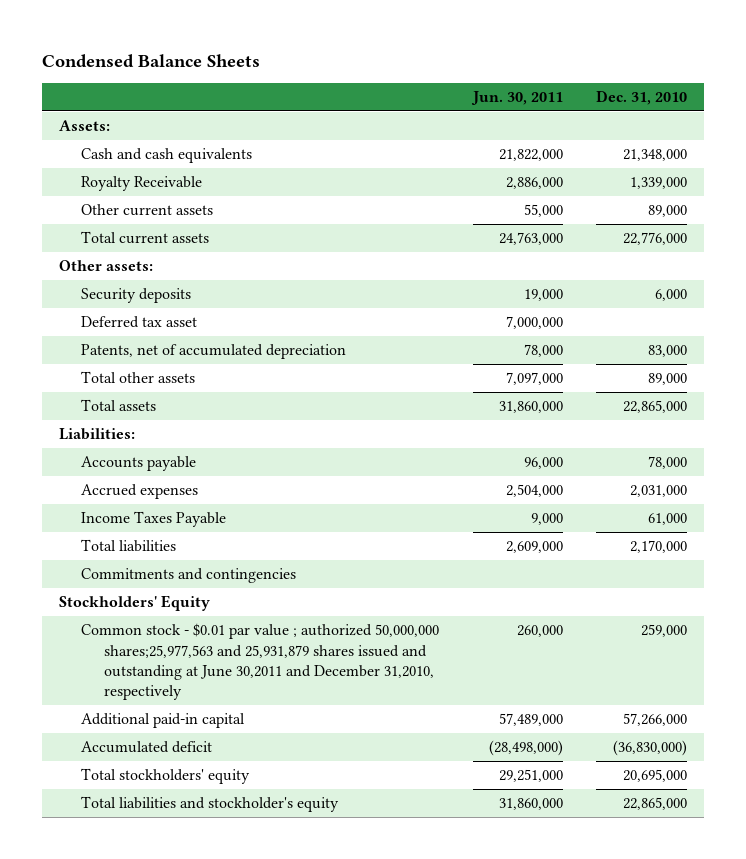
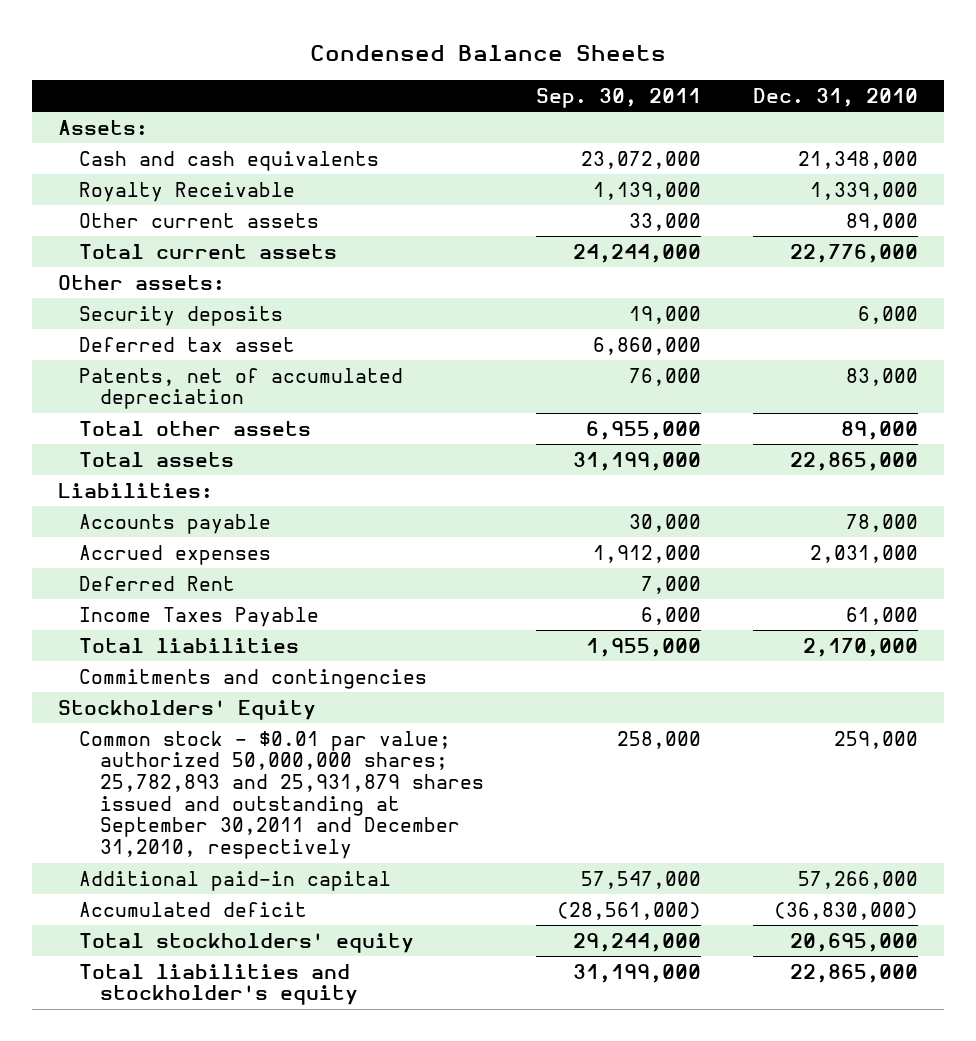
[470,90,563,105] Jun. 30, 2011 -> none
none -> [535,87,701,108] Sep. 30, 2011
none -> [78,575,235,591] Deferred Rent
[81,623,440,701] Common stock - $0.01 par value ; authorized 50,000,000 shares;25,977,563 and 25,931,879 shares issued and outstanding at June 30,2011 and December 31,2010, respectively -> [78,730,484,859] Common stock - $0.01 par value; authorized 50,000,000 shares; 25,782,893 and 25,931,879 shares issued and outstanding at September 30,2011 and December 31,2010, respectively

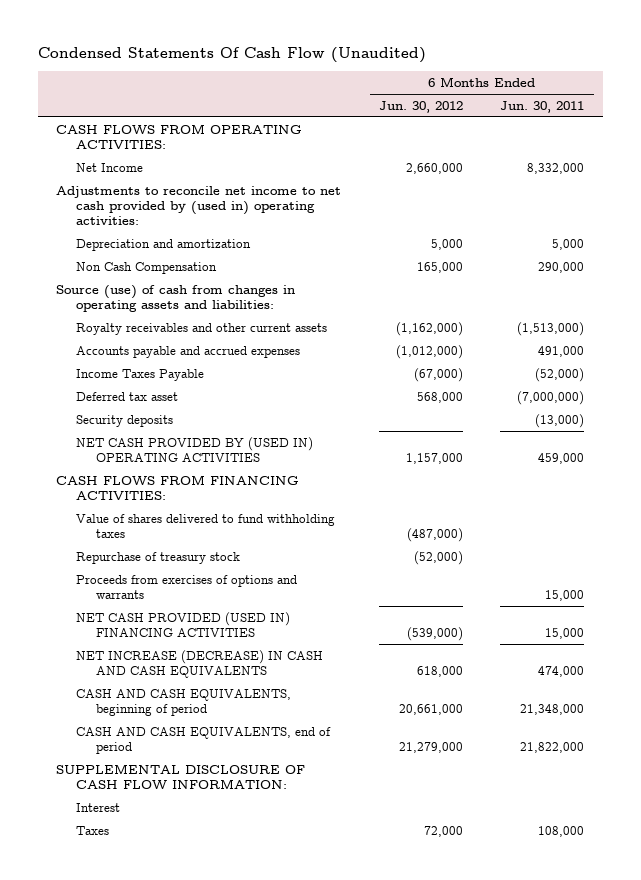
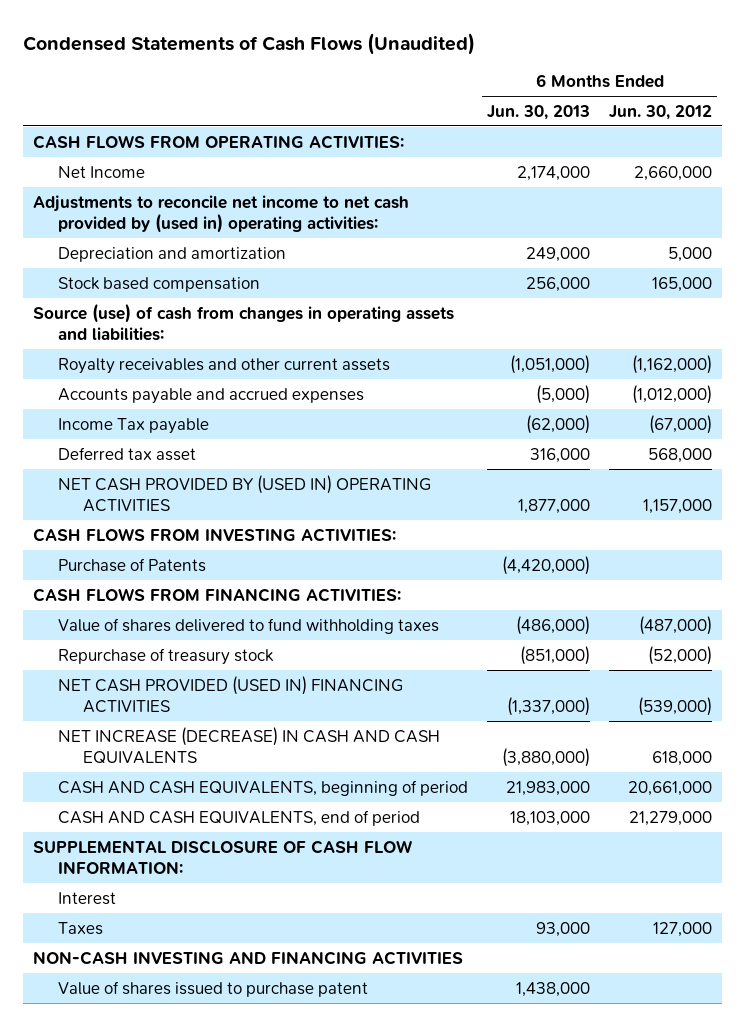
[37,47,426,64] Condensed Statements Of Cash Flow (Unaudited) -> [23,32,476,55] Condensed Statements of Cash Flows (Unaudited)
[500,101,585,114] Jun. 30, 2011 -> none
none -> [487,104,591,120] Jun. 30, 2013
[76,261,218,274] Non Cash Compensation -> [57,276,260,292] Stock based compensation
[76,368,205,381] Income Taxes Payable -> [57,417,209,434] Income Tax payable
[76,414,174,427] Security deposits -> none
none -> [32,527,396,542] CASH FLOWS FROM INVESTING ACTIVITIES:
none -> [57,557,206,572] Purchase of Patents
[76,574,298,600] Proceeds from exercises of options and warrants -> none
[423,825,463,837] 72,000 -> [653,921,713,937] 127,000
none -> [32,950,463,965] NON-CASH INVESTING AND FINANCING ACTIVITIES
none -> [57,980,368,997] Value of shares issued to purchase patent

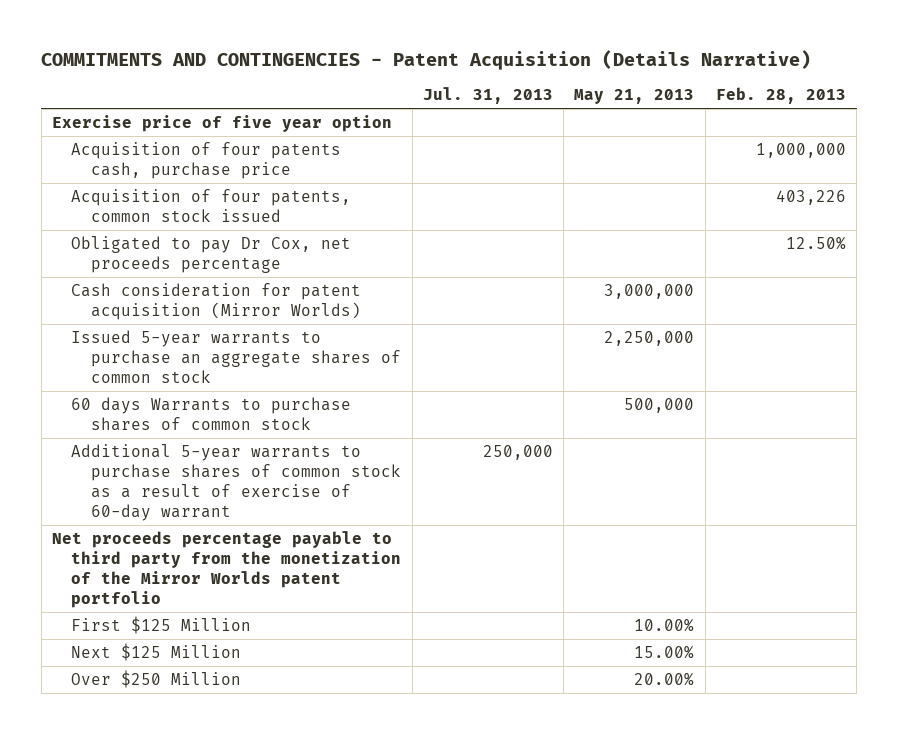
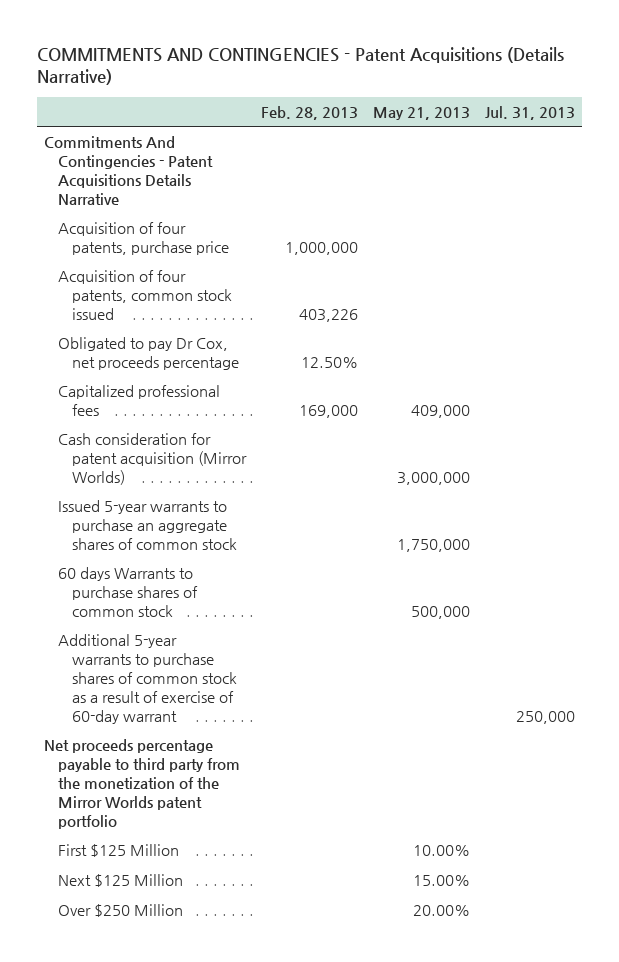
[41,49,812,70] COMMITMENTS AND CONTINGENCIES - Patent Acquisition (Details Narrative) -> [36,46,564,86] COMMITMENTS AND CONTINGENCIES - Patent Acquisitions (Details Narrative)
[52,115,393,133] Exercise price of five year option -> none
none -> [44,135,214,205] Commitments And Contingencies - Patent Acquisitions Details Narrative
[71,142,342,180] Acquisition of four patents cash, purchase price -> [58,221,230,255] Acquisition of four patents, purchase price
none -> [58,384,221,416] Capitalized professional fees
[604,331,695,347] 2,250,000 -> [396,538,470,552] 1,750,000

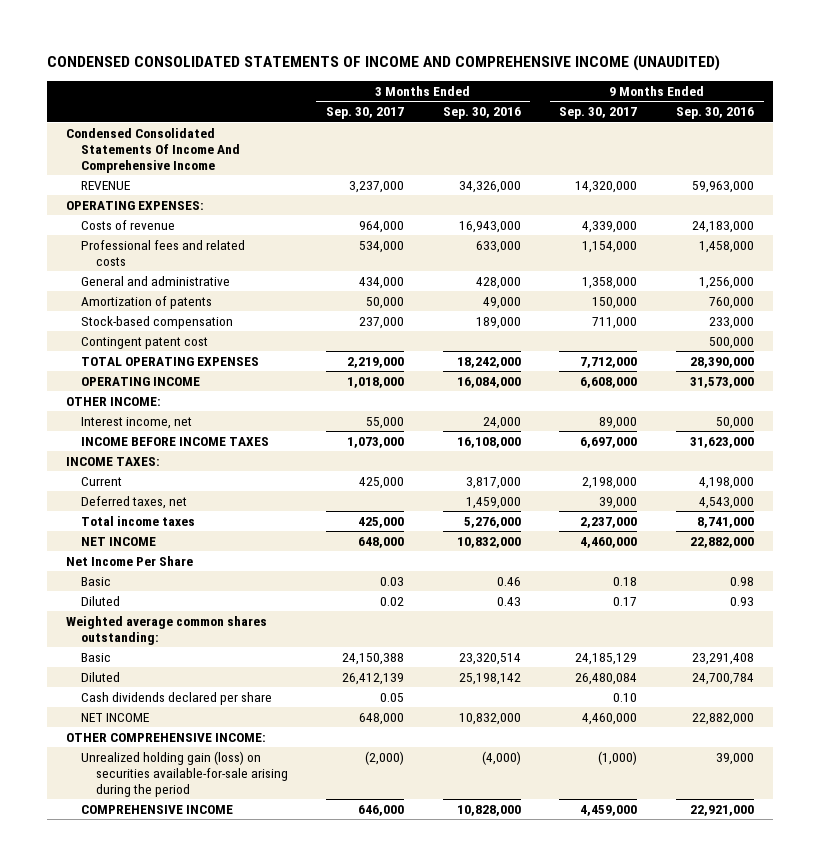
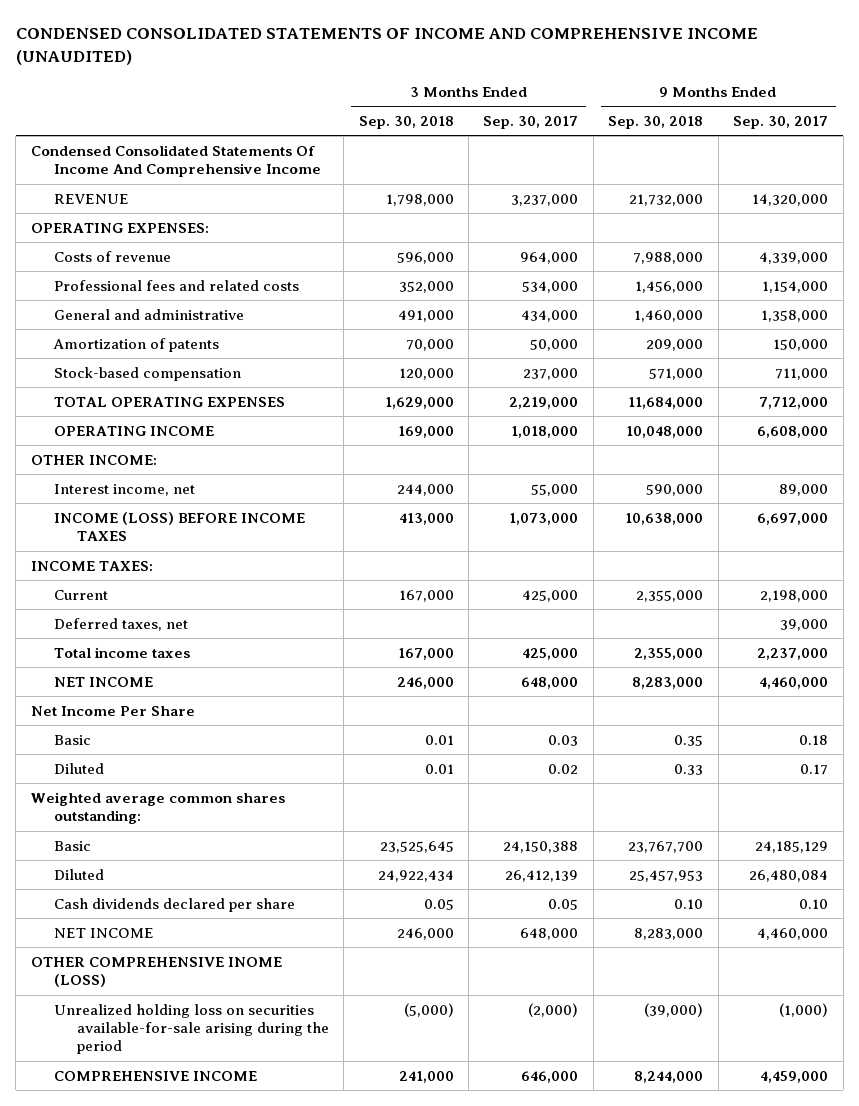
[442,107,521,120] Sep. 30, 2016 -> none
[675,107,754,120] Sep. 30, 2016 -> none
none -> [358,115,454,129] Sep. 30, 2018
none -> [608,115,704,129] Sep. 30, 2018
[80,336,208,349] Contingent patent cost -> none
[80,436,269,446] INCOME BEFORE INCOME TAXES -> [53,511,305,542] INCOME (LOSS) BEFORE INCOME TAXES
[65,732,266,742] OTHER COMPREHENSIVE INCOME: -> [30,956,282,988] OTHER COMPREHENSIVE INOME (LOSS)
[80,750,288,797] Unrealized holding gain (loss) on securities available-for-sale arising during the period -> [53,1003,329,1055] Unrealized holding loss on securities available-for-sale arising during the period

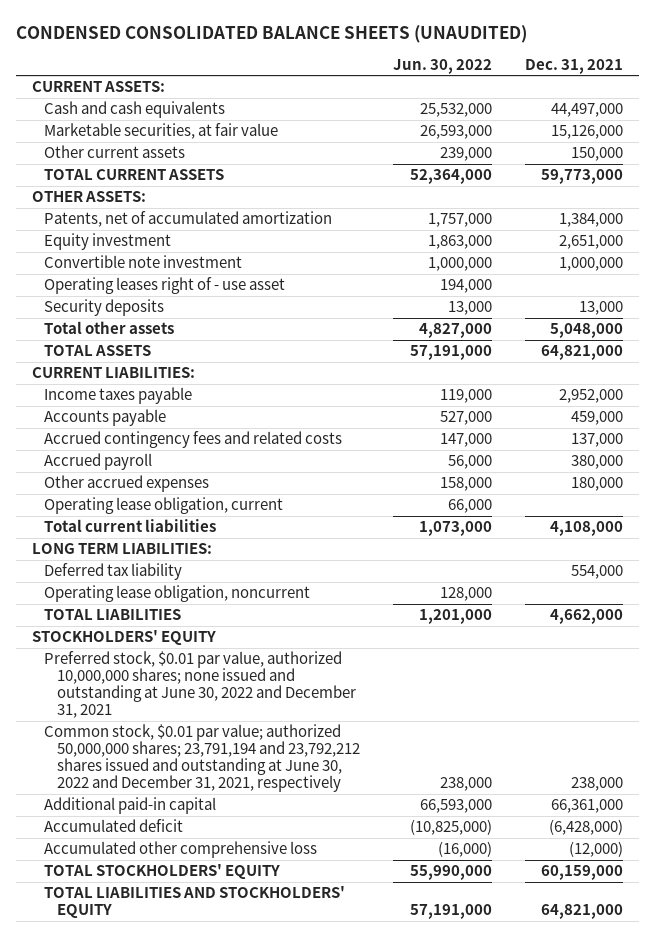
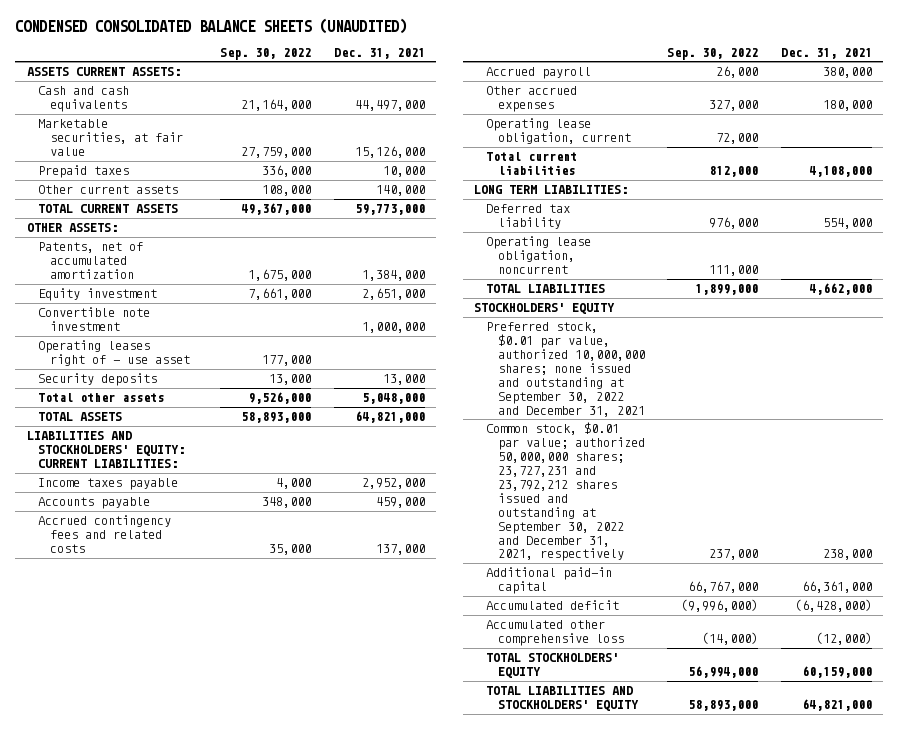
[392,58,492,74] Jun. 30, 2022 -> none
none -> [219,48,311,61] Sep. 30, 2022
[32,81,166,93] CURRENT ASSETS: -> [26,67,181,77] ASSETS CURRENT ASSETS:
none -> [38,165,130,179] Prepaid taxes
[570,147,623,162] 150,000 -> [375,185,425,197] 140,000
[32,367,196,379] CURRENT LIABILITIES: -> [26,431,186,469] LIABILITIES AND STOCKHOLDERS' EQUITY: CURRENT LIABILITIES:
[44,651,356,719] Preferred stock, $0.01 par value, authorized 10,000,000 shares; none issued and outstanding at June 30, 2022 and December 31, 2021 -> [485,322,645,417] Preferred stock, $0.01 par value, authorized 10,000,000 shares; none issued and outstanding at September 30, 2022 and December 31, 2021
[44,724,360,793] Common stock, $0.01 par value; authorized 50,000,000 shares; 23,791,194 and 23,792,212 shares issued and outstanding at June 30, 2022 and December 31, 2021, respectively -> [485,422,645,562] Common stock, $0.01 par value; authorized 50,000,000 shares; 23,727,231 and 23,792,212 shares issued and outstanding at September 30, 2022 and December 31, 2021, respectively

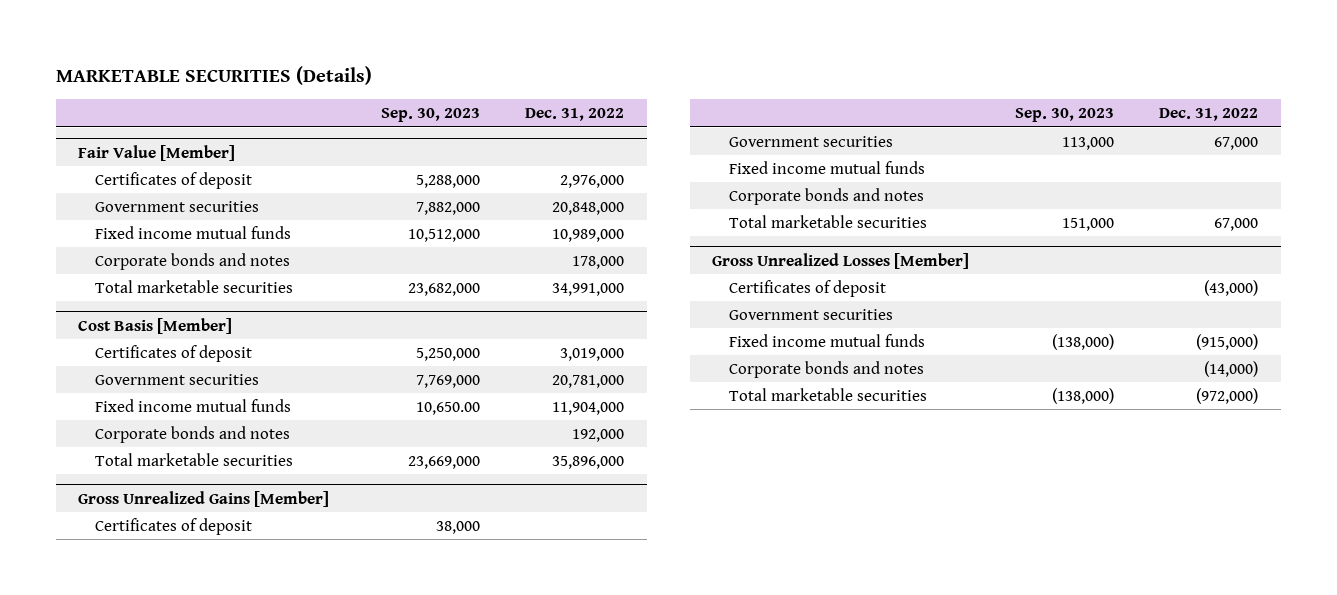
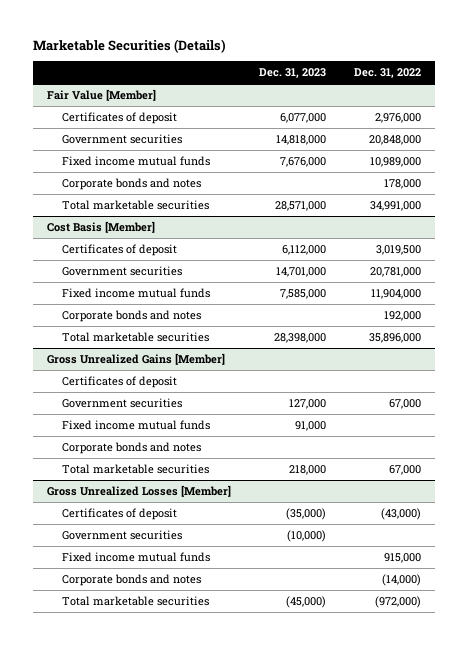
[55,66,372,86] MARKETABLE SECURITIES (Details) -> [32,39,226,54] Marketable Securities (Details)
[380,108,480,123] Sep. 30, 2023 -> none
none -> [258,68,326,79] Dec. 31, 2023
[560,348,625,362] 3,019,000 -> [375,244,421,255] 3,019,500
[1196,334,1259,351] (915,000) -> [383,552,421,563] 915,000

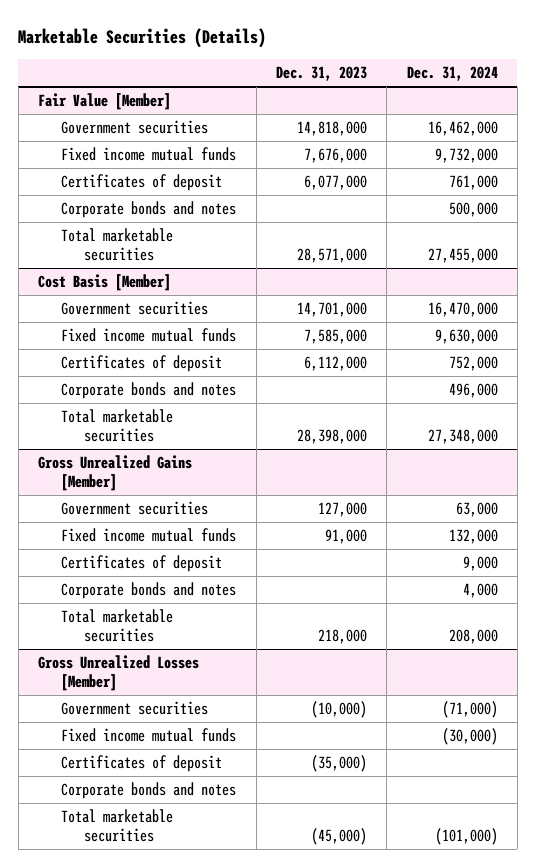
[353,68,421,79] Dec. 31, 2022 -> none
none -> [406,66,498,82] Dec. 31, 2024
[62,111,178,124] Certificates of deposit -> [61,174,223,192] Certificates of deposit
[62,243,178,256] Certificates of deposit -> [61,355,223,373] Certificates of deposit
[62,375,178,388] Certificates of deposit -> [61,555,223,573] Certificates of deposit
[62,507,178,520] Certificates of deposit -> [61,755,223,773] Certificates of deposit

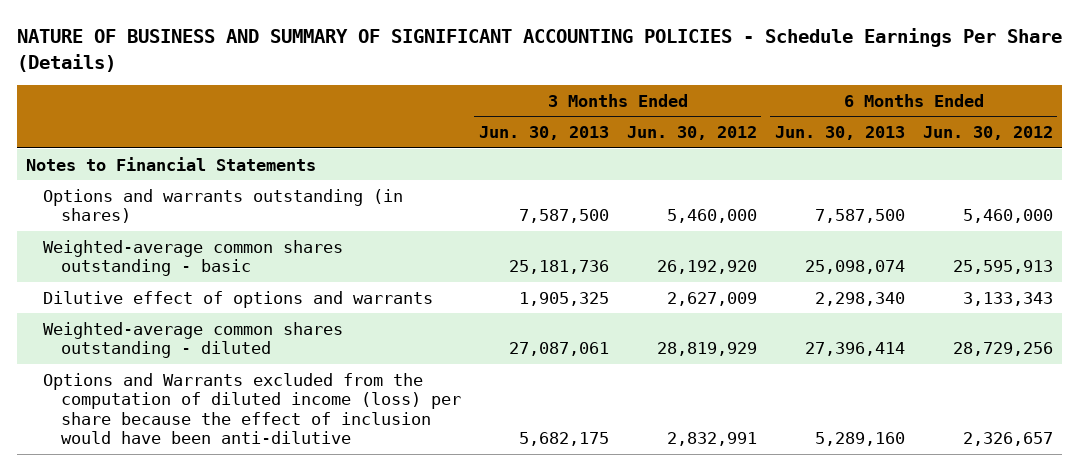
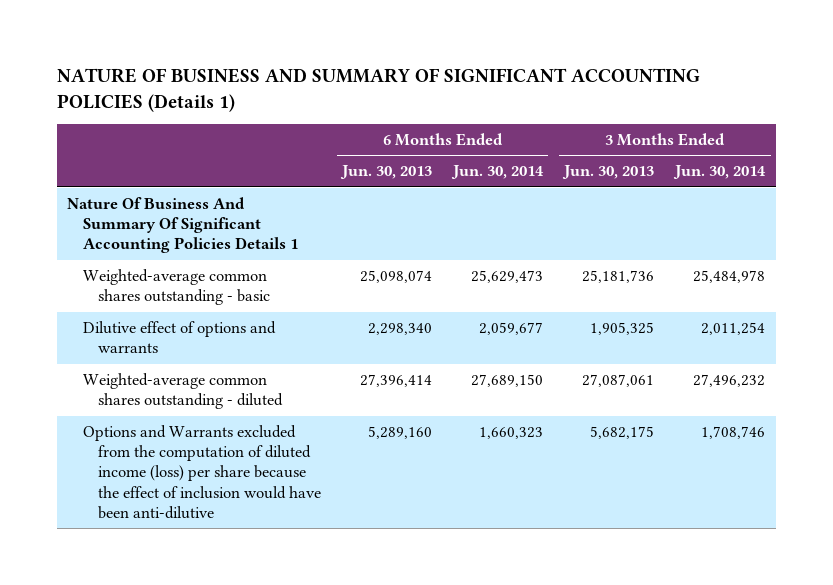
[16,27,1062,72] NATURE OF BUSINESS AND SUMMARY OF SIGNIFICANT ACCOUNTING POLICIES - Schedule Earnings Per Share (Details) -> [56,68,700,112] NATURE OF BUSINESS AND SUMMARY OF SIGNIFICANT ACCOUNTING POLICIES (Details 1)
[626,126,757,141] Jun. 30, 2012 -> none
[922,126,1053,141] Jun. 30, 2012 -> none
none -> [451,165,545,180] Jun. 30, 2014
none -> [673,165,767,180] Jun. 30, 2014
[25,156,316,171] Notes to Financial Statements -> none
[43,188,404,224] Options and warrants outstanding (in shares) -> none
none -> [67,197,298,254] Nature Of Business And Summary Of Significant Accounting Policies Details 1

